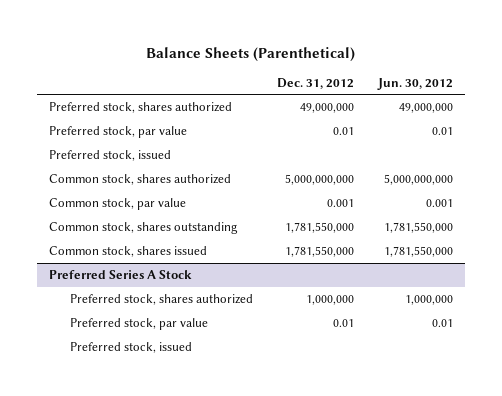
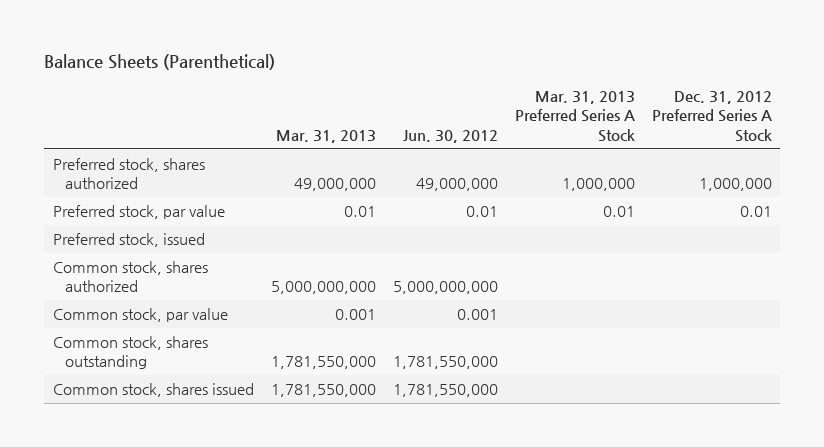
[276,77,354,89] Dec. 31, 2012 -> none
none -> [275,129,376,143] Mar. 31, 2013
none -> [514,91,635,142] Mar. 31, 2013 Preferred Series A Stock
none -> [651,91,772,142] Dec. 31, 2012 Preferred Series A Stock
[49,270,193,280] Preferred Series A Stock -> none
[70,294,254,306] Preferred stock, shares authorized -> none
[70,318,209,331] Preferred stock, par value -> none
[70,342,193,354] Preferred stock, issued -> none

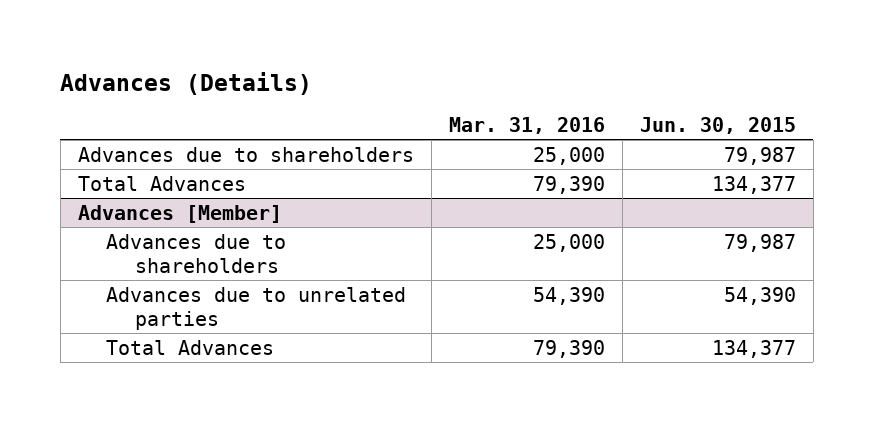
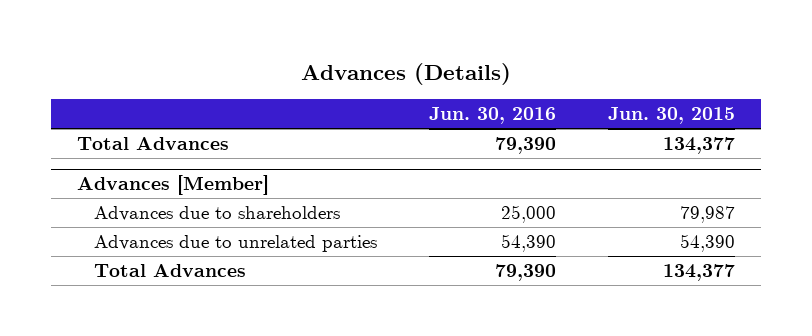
[448,117,605,135] Mar. 31, 2016 -> none
none -> [429,107,557,125] Jun. 30, 2016
[77,146,414,162] Advances due to shareholders -> none

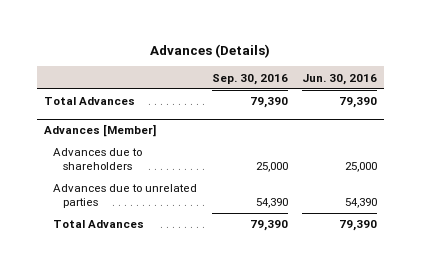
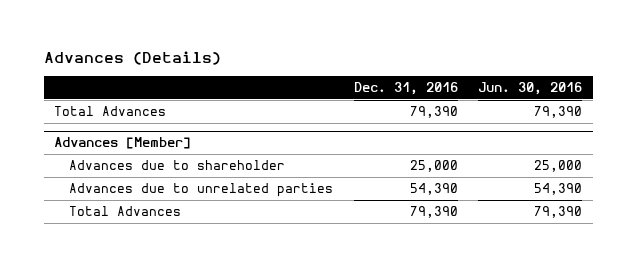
[211,73,288,85] Sep. 30, 2016 -> none
none -> [353,82,458,96] Dec. 31, 2016
[53,148,143,171] Advances due to shareholders -> [69,160,286,171] Advances due to shareholder

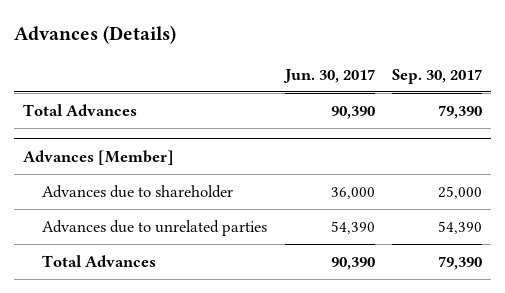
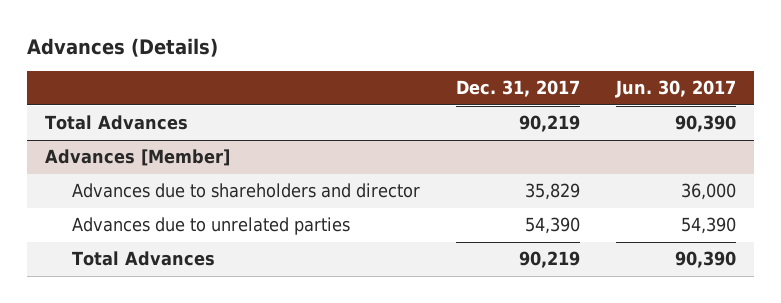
[392,68,483,84] Sep. 30, 2017 -> none
none -> [455,80,580,98] Dec. 31, 2017
[41,184,233,198] Advances due to shareholder -> [71,183,420,199] Advances due to shareholders and director

